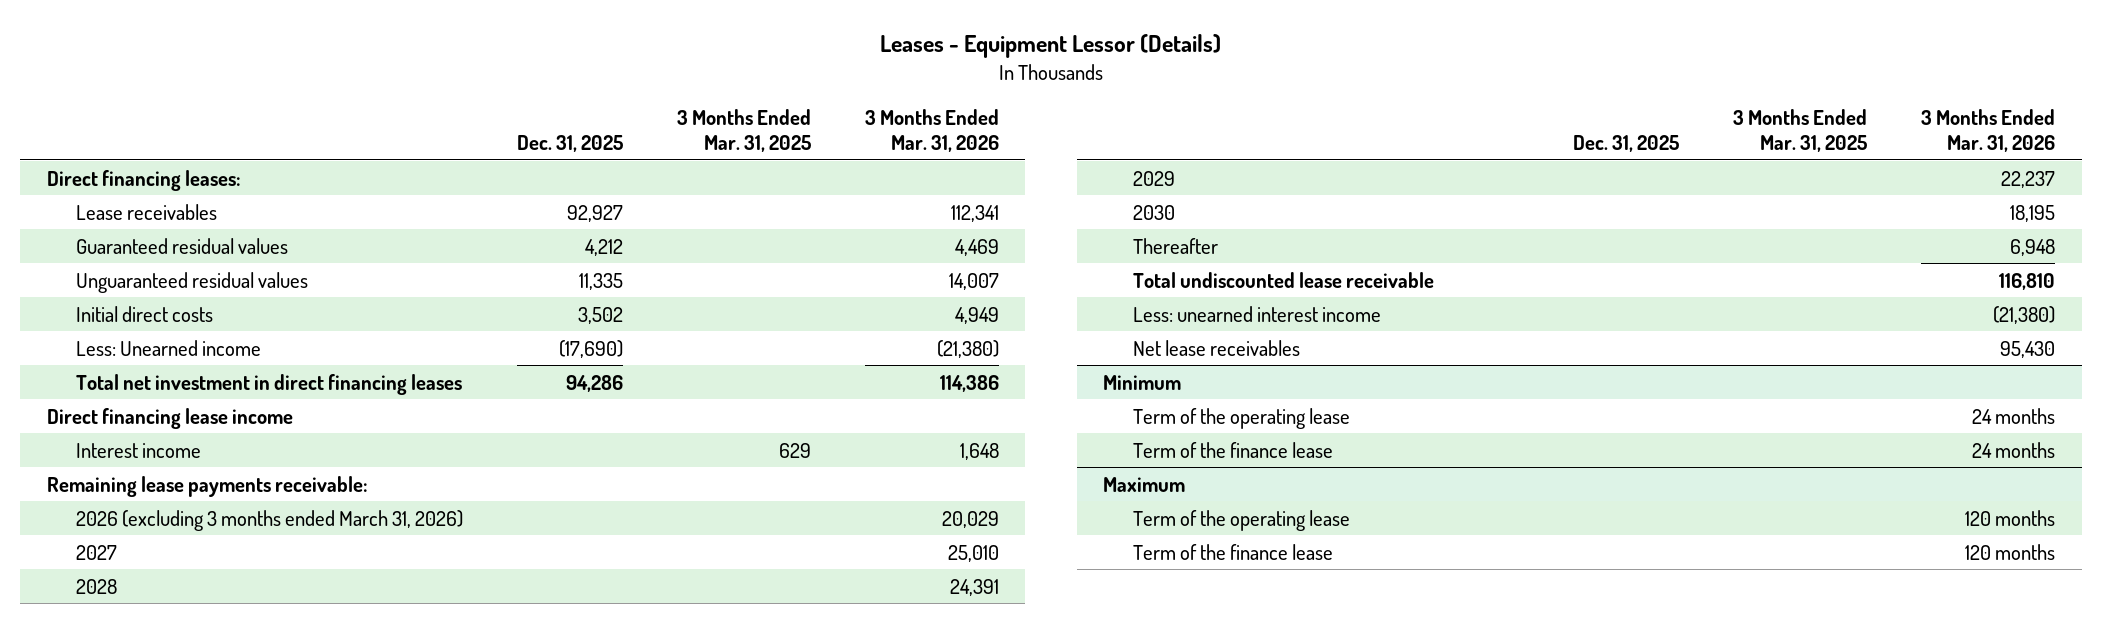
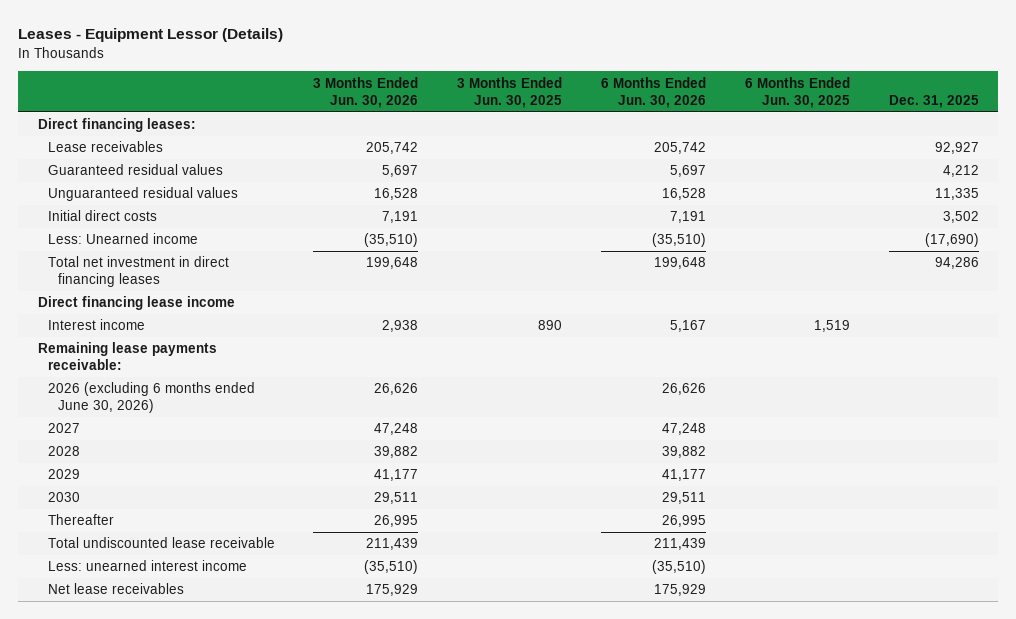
[676,108,811,153] 3 Months Ended Mar. 31, 2025 -> none
[864,108,999,153] 3 Months Ended Mar. 31, 2026 -> none
none -> [313,76,419,108] 3 Months Ended Jun. 30, 2026
none -> [457,76,563,108] 3 Months Ended Jun. 30, 2025
none -> [601,76,707,108] 6 Months Ended Jun. 30, 2026
none -> [744,76,850,108] 6 Months Ended Jun. 30, 2025
[76,509,464,531] 2026 (excluding 3 months ended March 31, 2026) -> [47,382,255,414] 2026 (excluding 6 months ended June 30, 2026)
[1103,374,1182,390] Minimum -> none
[1132,407,1350,429] Term of the operating lease -> none
[1132,441,1333,458] Term of the finance lease -> none
[1103,476,1186,492] Maximum -> none
[1132,509,1350,531] Term of the operating lease -> none
[1132,543,1333,560] Term of the finance lease -> none

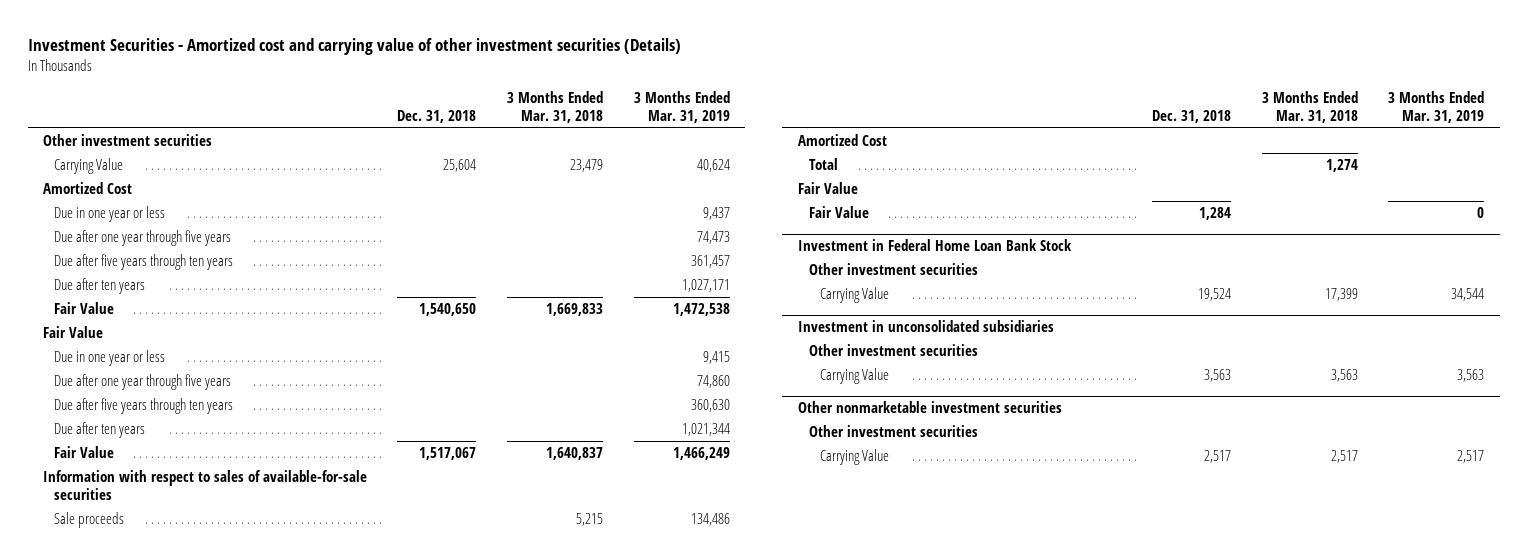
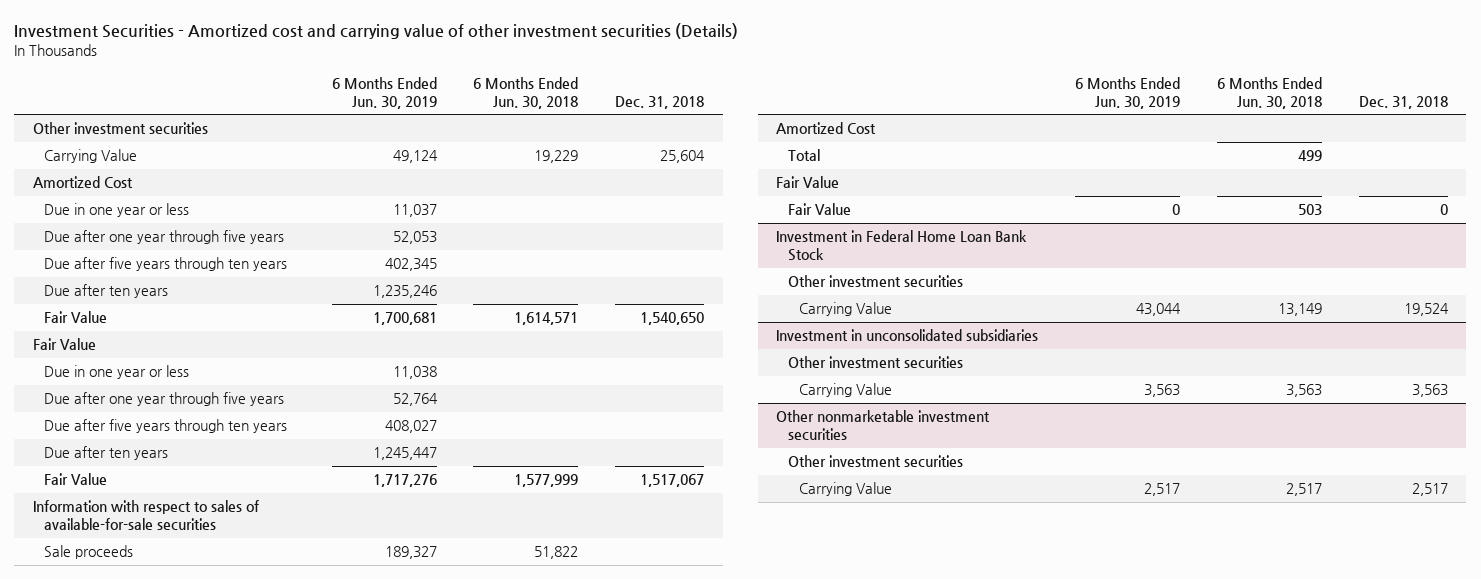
[507,90,604,123] 3 Months Ended Mar. 31, 2018 -> none
[633,90,730,123] 3 Months Ended Mar. 31, 2019 -> none
none -> [331,76,437,109] 6 Months Ended Jun. 30, 2019
none -> [473,76,579,109] 6 Months Ended Jun. 30, 2018
[1199,207,1232,221] 1,284 -> [1439,204,1448,216] 0

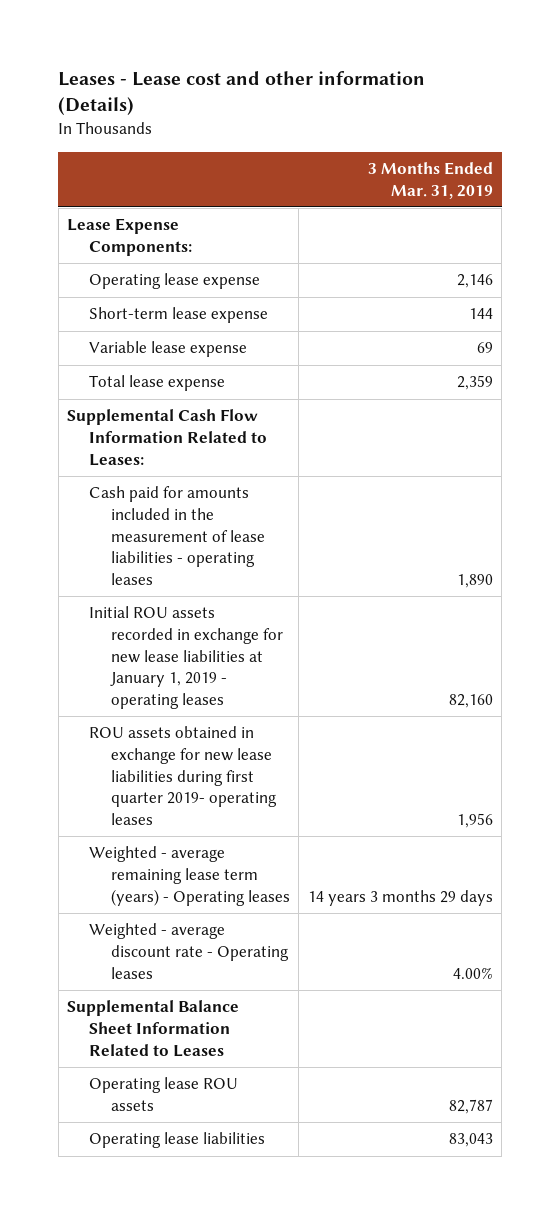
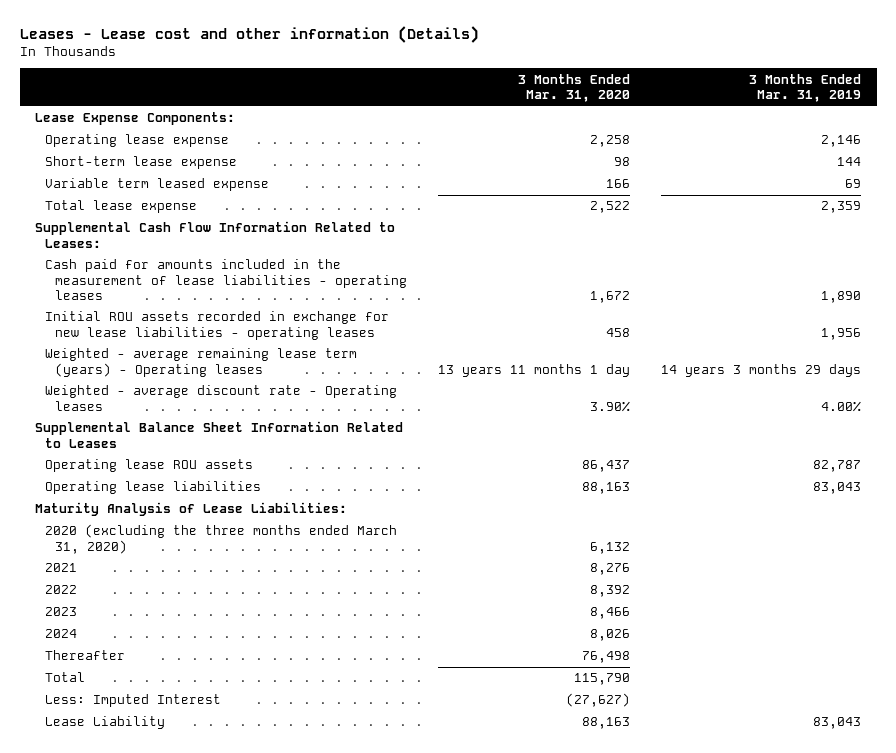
none -> [518,73,631,102] 3 Months Ended Mar. 31, 2020
[89,341,248,358] Variable lease expense -> [45,178,270,192] Variable term leased expense
[89,606,284,709] Initial ROU assets recorded in exchange for new lease liabilities at January 1, 2019 - operating leases -> none
[89,726,278,825] ROU assets obtained in exchange for new lease liabilities during first quarter 2019- operating leases -> [45,311,390,340] Initial ROU assets recorded in exchange for new lease liabilities - operating leases
none -> [35,502,348,517] Maturity Analysis of Lease Liabilities:
none -> [45,524,398,554] 2020 (excluding the three months ended March 31, 2020)
none -> [45,563,78,573] 2021
none -> [45,585,78,595] 2022
none -> [45,607,78,617] 2023
none -> [45,629,78,639] 2024
none -> [45,650,126,661] Thereafter
none -> [45,672,86,683] Total
none -> [45,694,222,708] Less: Imputed Interest
none -> [45,716,166,730] Lease Liability

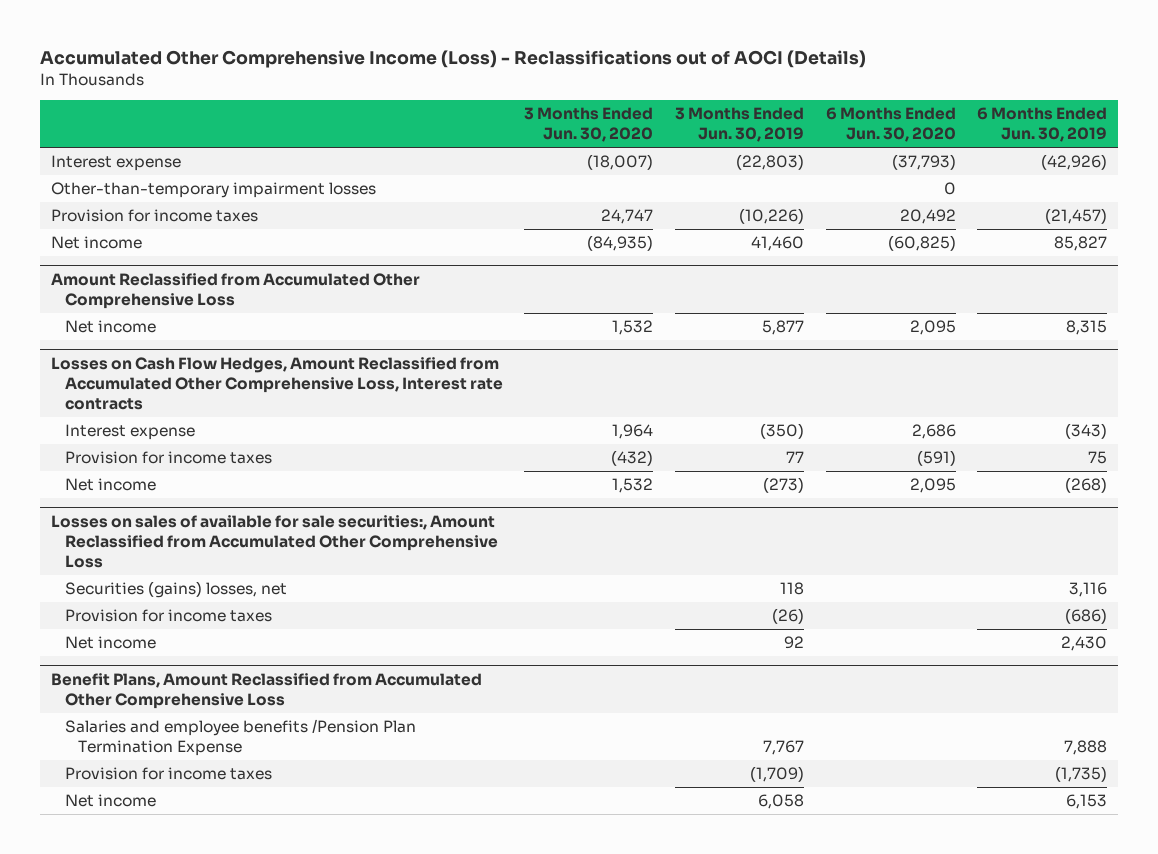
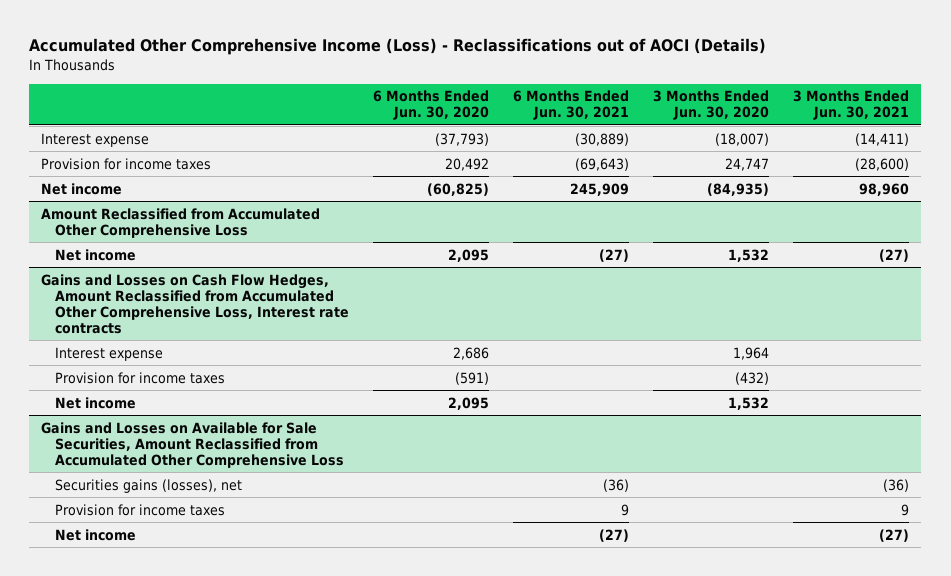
[674,107,804,143] 3 Months Ended Jun. 30, 2019 -> none
[977,107,1108,143] 6 Months Ended Jun. 30, 2019 -> none
none -> [513,90,630,121] 6 Months Ended Jun. 30, 2021
none -> [793,90,910,121] 3 Months Ended Jun. 30, 2021
[51,182,377,199] Other-than-temporary impairment losses -> none
[51,357,503,410] Losses on Cash Flow Hedges, Amount Reclassified from Accumulated Other Comprehensive Loss, Interest rate contracts -> [41,273,349,335] Gains and Losses on Cash Flow Hedges, Amount Reclassified from Accumulated Other Comprehensive Loss, Interest rate contracts
[51,515,498,568] Losses on sales of available for sale securities:, Amount Reclassified from Accumulated Other Comprehensive Loss -> [41,421,344,468] Gains and Losses on Available for Sale Securities, Amount Reclassified from Accumulated Other Comprehensive Loss
[64,581,287,599] Securities (gains) losses, net -> [54,478,242,493] Securities gains (losses), net
[51,673,483,709] Benefit Plans, Amount Reclassified from Accumulated Other Comprehensive Loss -> none
[64,719,416,757] Salaries and employee benefits /Pension Plan Termination Expense -> none
[64,767,272,781] Provision for income taxes -> none
[64,794,156,808] Net income -> none

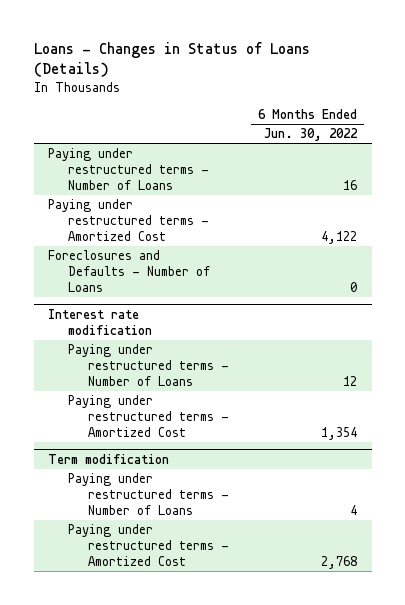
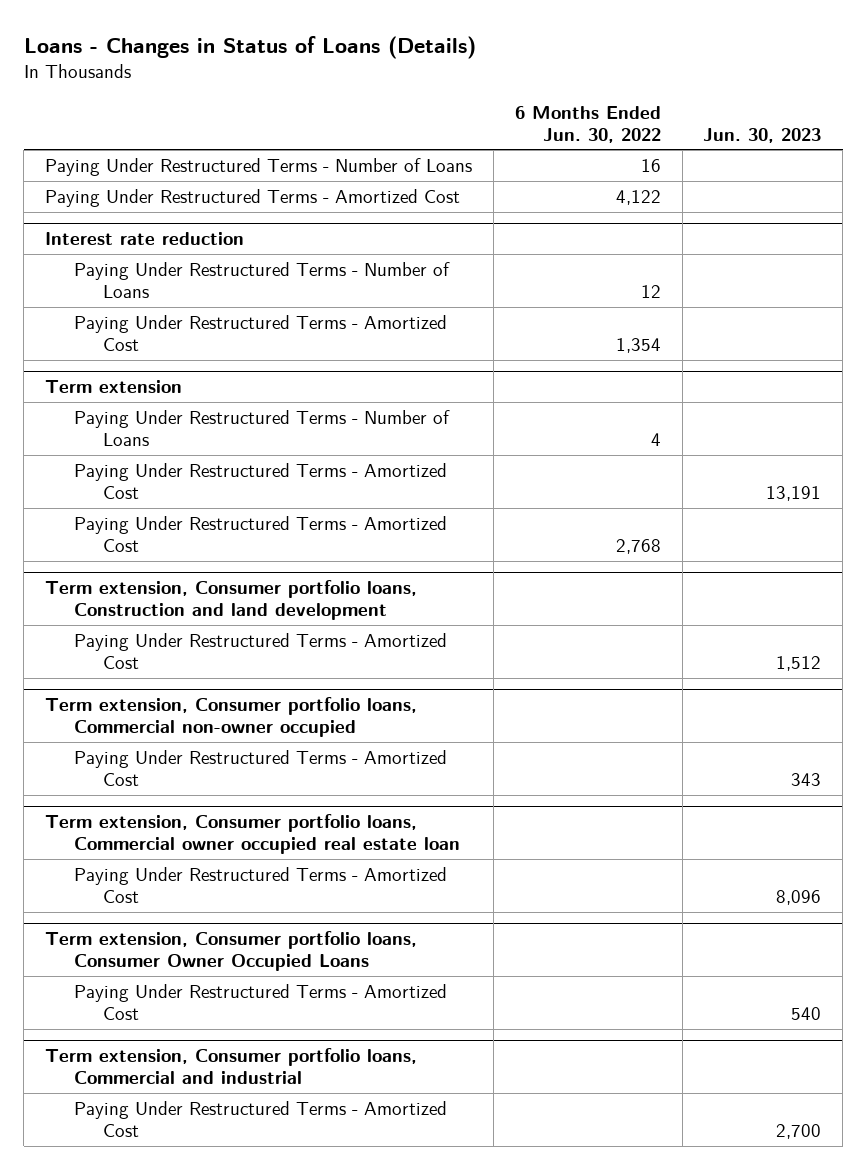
none -> [703,127,822,143] Jun. 30, 2023
[48,250,211,292] Foreclosures and Defaults - Number of Loans -> none
[48,148,210,190] Paying under restructured terms - Number of Loans -> [45,157,473,176] Paying Under Restructured Terms - Number of Loans
[48,199,210,241] Paying under restructured terms - Amortized Cost -> [45,188,461,207] Paying Under Restructured Terms - Amortized Cost
[48,309,153,335] Interest rate modification -> [45,231,245,245] Interest rate reduction
[68,344,229,386] Paying under restructured terms - Number of Loans -> [73,261,450,298] Paying Under Restructured Terms - Number of Loans
[68,395,229,437] Paying under restructured terms - Amortized Cost -> [73,314,447,351] Paying Under Restructured Terms - Amortized Cost
[48,454,170,465] Term modification -> [45,379,183,393] Term extension
[68,473,229,515] Paying under restructured terms - Number of Loans -> [73,409,450,446] Paying Under Restructured Terms - Number of Loans
none -> [73,462,447,499] Paying Under Restructured Terms - Amortized Cost
[68,524,229,566] Paying under restructured terms - Amortized Cost -> [73,515,447,552] Paying Under Restructured Terms - Amortized Cost
none -> [45,579,418,620] Term extension, Consumer portfolio loans, Construction and land development
none -> [73,632,447,669] Paying Under Restructured Terms - Amortized Cost
none -> [45,696,418,737] Term extension, Consumer portfolio loans, Commercial non-owner occupied
none -> [73,749,447,786] Paying Under Restructured Terms - Amortized Cost
none -> [45,813,460,854] Term extension, Consumer portfolio loans, Commercial owner occupied real estate loan
none -> [73,866,447,903] Paying Under Restructured Terms - Amortized Cost
none -> [45,930,418,971] Term extension, Consumer portfolio loans, Consumer Owner Occupied Loans
none -> [73,983,447,1020] Paying Under Restructured Terms - Amortized Cost
none -> [45,1047,418,1084] Term extension, Consumer portfolio loans, Commercial and industrial
none -> [73,1100,447,1137] Paying Under Restructured Terms - Amortized Cost

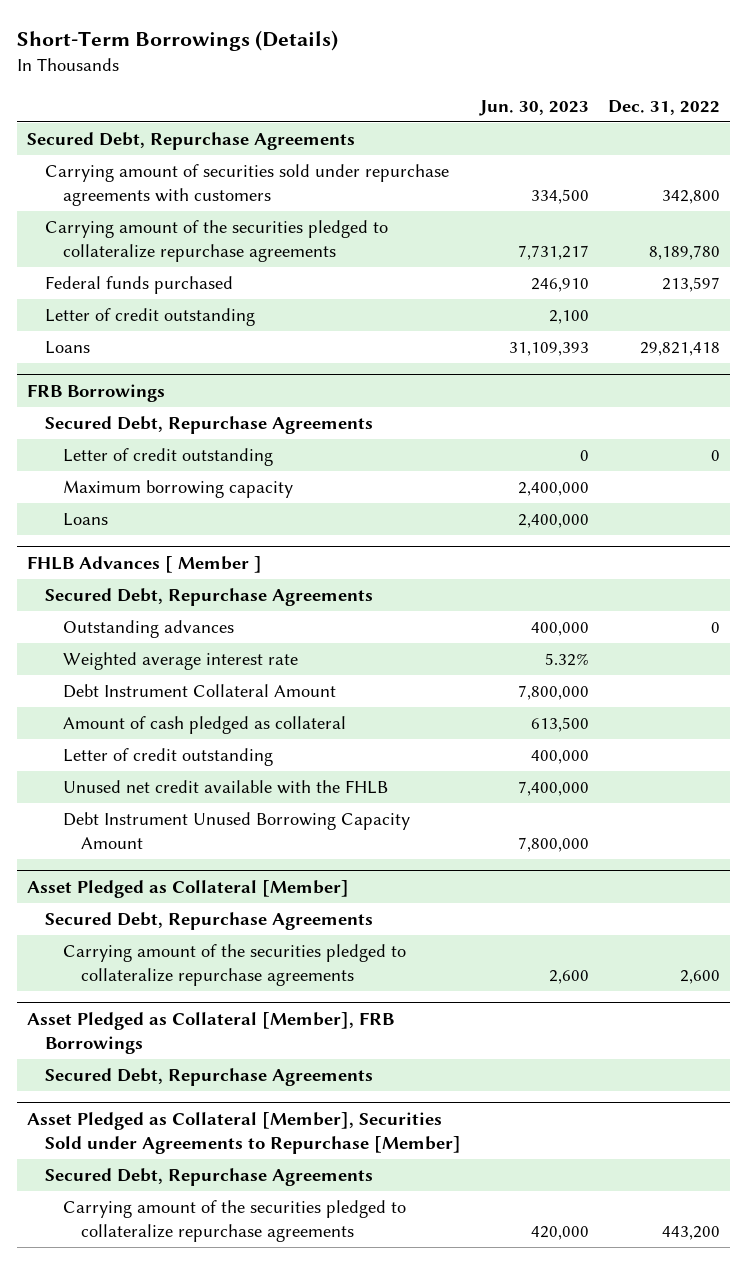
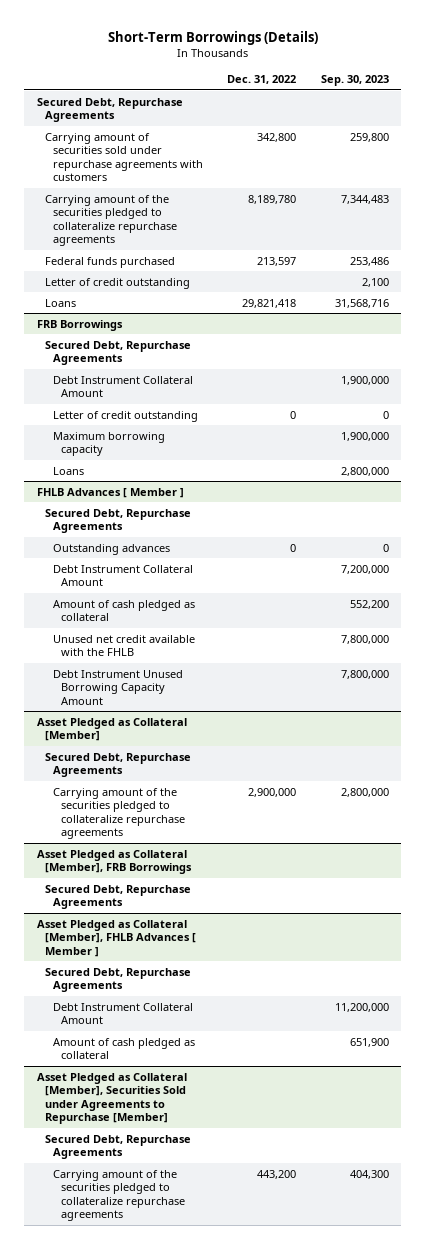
[479,100,590,117] Jun. 30, 2023 -> none
none -> [320,74,389,86] Sep. 30, 2023
none -> [52,375,193,398] Debt Instrument Collateral Amount
[63,652,299,671] Weighted average interest rate -> none
[63,748,274,767] Letter of credit outstanding -> none
[680,970,721,985] 2,600 -> [248,787,297,797] 2,900,000
none -> [36,919,196,957] Asset Pledged as Collateral [Member], FHLB Advances [ Member ]
none -> [44,967,191,993] Secured Debt, Repurchase Agreements
none -> [52,1002,193,1025] Debt Instrument Collateral Amount
none -> [52,1037,195,1060] Amount of cash pledged as collateral

